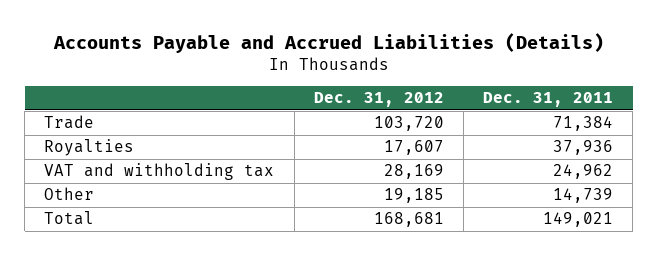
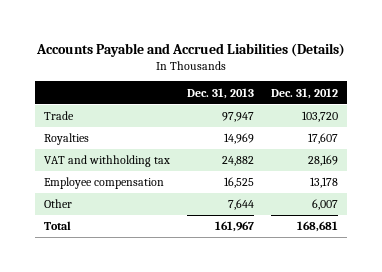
[482,92,613,108] Dec. 31, 2011 -> none
none -> [186,87,254,99] Dec. 31, 2013
none -> [43,177,164,190] Employee compensation
[383,188,444,204] 19,185 -> [312,199,339,211] 6,007

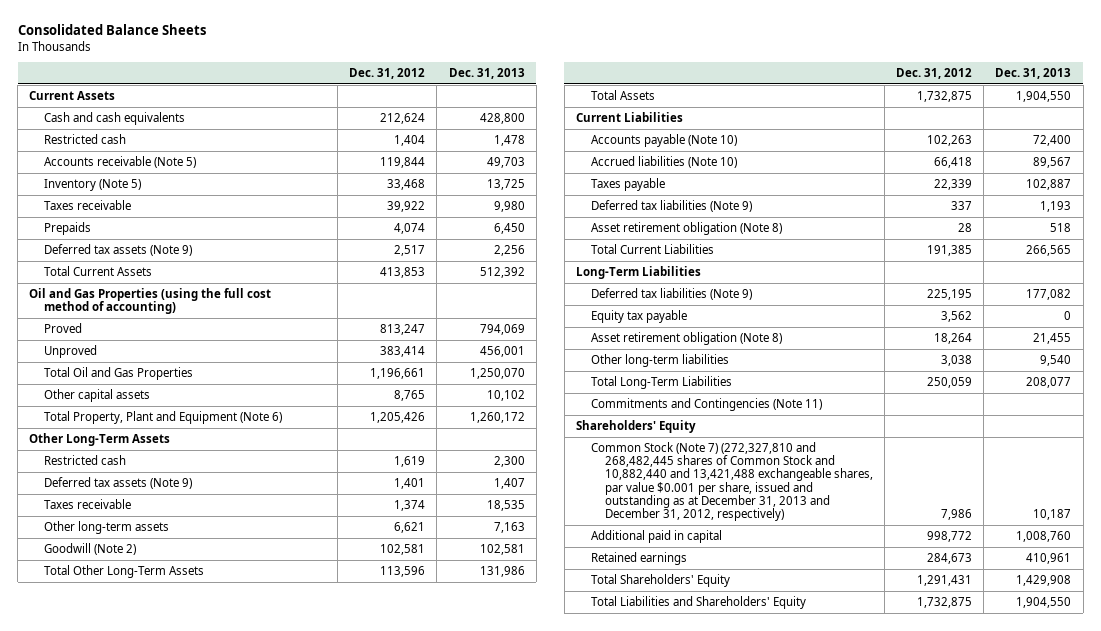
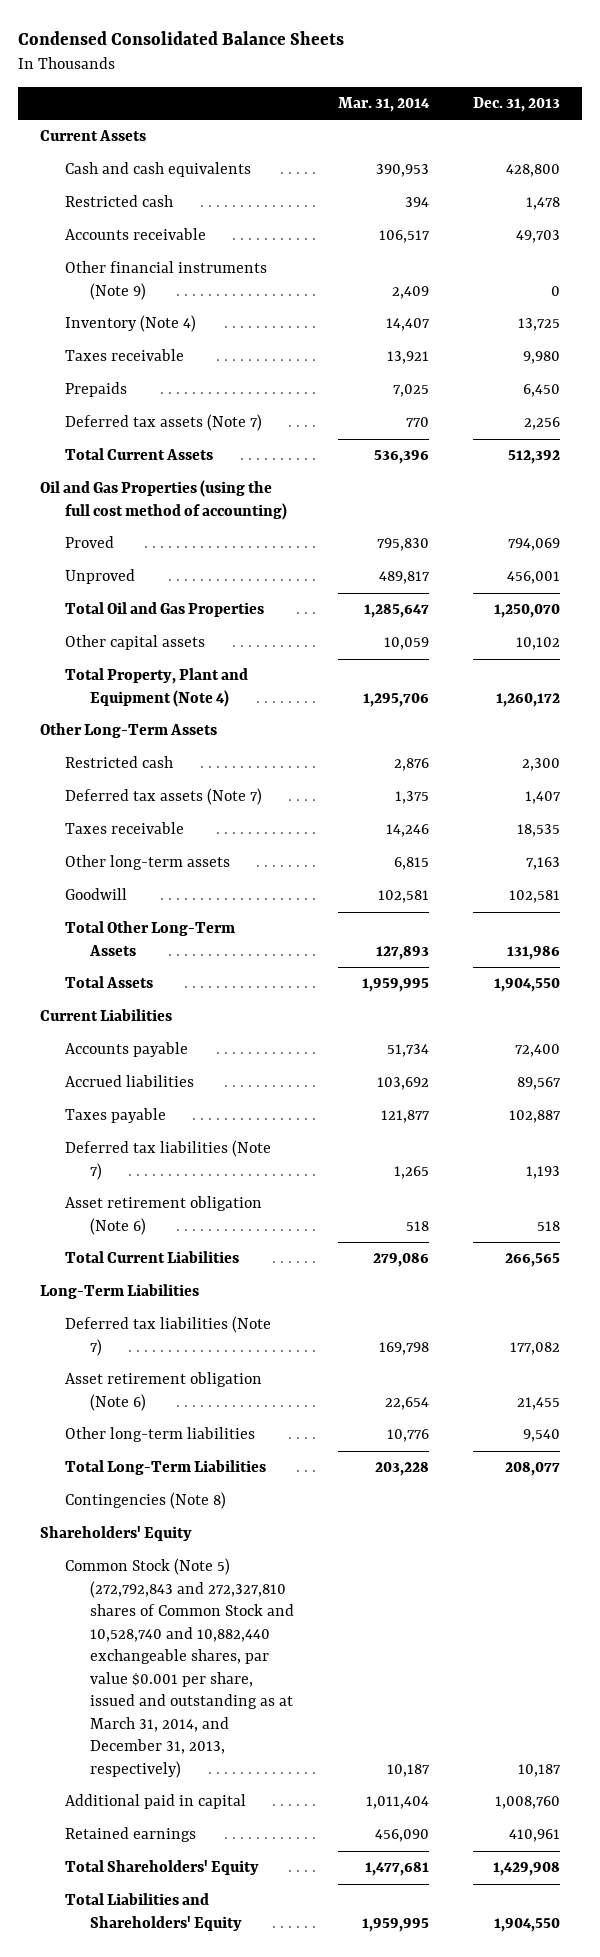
[17,24,206,36] Consolidated Balance Sheets -> [18,31,345,46] Condensed Consolidated Balance Sheets
[349,67,426,79] Dec. 31, 2012 -> none
none -> [338,96,431,112] Mar. 31, 2014
[43,156,196,169] Accounts receivable (Note 5) -> [65,228,207,241] Accounts receivable
none -> [65,261,268,300] Other financial instruments (Note 9)
[43,179,141,192] Inventory (Note 5) -> [65,315,197,333] Inventory (Note 4)
[43,244,192,257] Deferred tax assets (Note 9) -> [65,414,263,432] Deferred tax assets (Note 7)
[43,411,282,425] Total Property, Plant and Equipment (Note 6) -> [65,668,249,707] Total Property, Plant and Equipment (Note 4)
[43,477,192,490] Deferred tax assets (Note 9) -> [65,788,263,806] Deferred tax assets (Note 7)
[43,543,136,556] Goodwill (Note 2) -> [65,888,128,901] Goodwill
[590,134,737,148] Accounts payable (Note 10) -> [65,1042,189,1058] Accounts payable
[590,156,737,169] Accrued liabilities (Note 10) -> [65,1075,195,1088] Accrued liabilities
[590,200,752,213] Deferred tax liabilities (Note 9) -> [65,1140,272,1180] Deferred tax liabilities (Note 7)
[590,222,782,236] Asset retirement obligation (Note 8) -> [65,1196,263,1235] Asset retirement obligation (Note 6)
[590,310,687,324] Equity tax payable -> none
[590,288,752,301] Deferred tax liabilities (Note 9) -> [65,1316,272,1356] Deferred tax liabilities (Note 7)
[590,332,782,346] Asset retirement obligation (Note 8) -> [65,1372,263,1411] Asset retirement obligation (Note 6)
[590,398,822,412] Commitments and Contingencies (Note 11) -> [65,1492,227,1510] Contingencies (Note 8)
[590,442,873,521] Common Stock (Note 7) (272,327,810 and 268,482,445 shares of Common Stock and 10,882,440 and 13,421,488 exchangeable shares, par value $0.001 per share, issued and outstanding as at December 31, 2013 and December 31, 2012, respectively) -> [65,1558,295,1778] Common Stock (Note 5) (272,792,843 and 272,327,810 shares of Common Stock and 10,528,740 and 10,882,440 exchangeable shares, par value $0.001 per share, issued and outstanding as at March 31, 2014, and December 31, 2013, respectively)

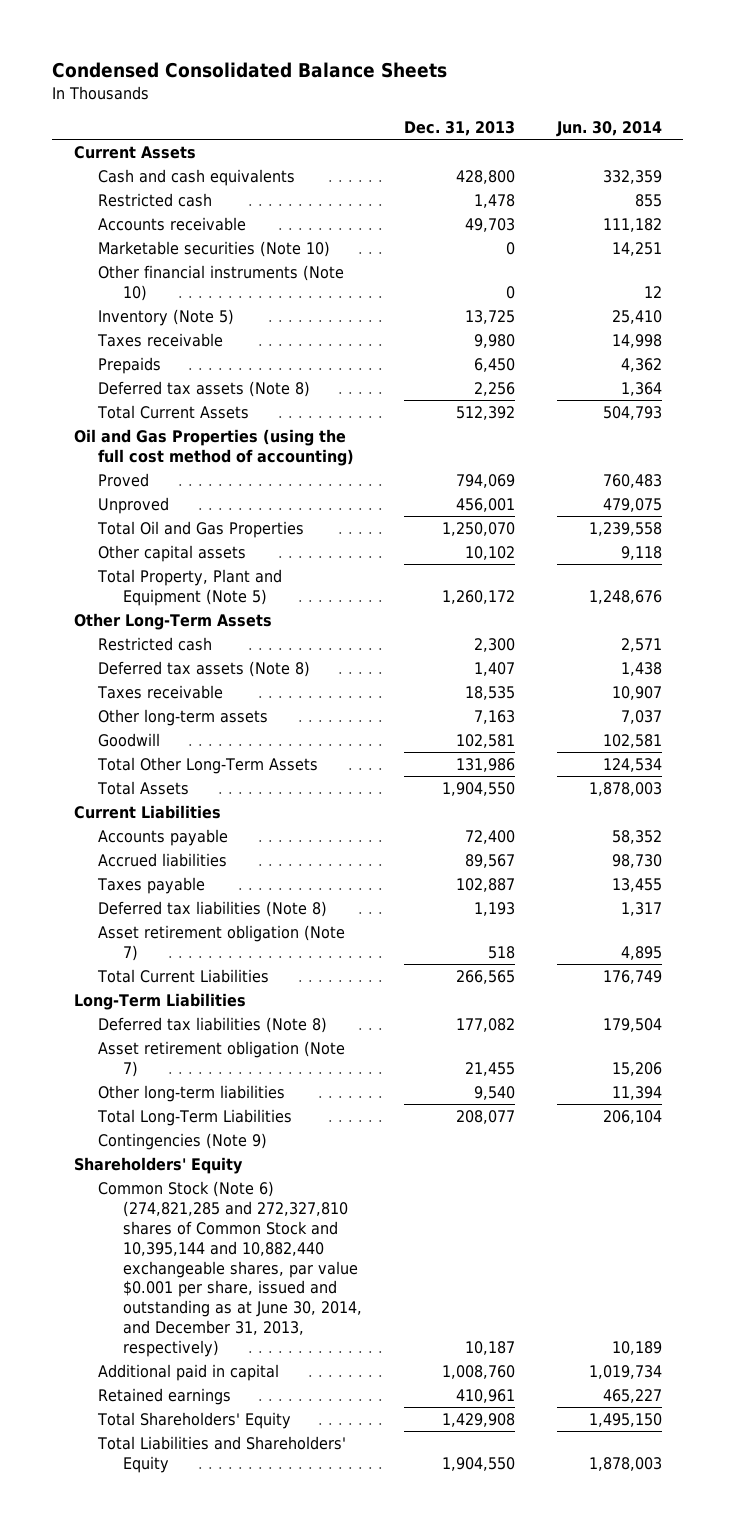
[338,96,431,112] Mar. 31, 2014 -> none
none -> [556,120,663,137] Jun. 30, 2014
none -> [98,241,331,258] Marketable securities (Note 10)
[65,261,268,300] Other financial instruments (Note 9) -> [98,265,345,301] Other financial instruments (Note 10)
[65,315,197,333] Inventory (Note 4) -> [98,309,235,327] Inventory (Note 5)
[65,414,263,432] Deferred tax assets (Note 7) -> [98,381,311,398] Deferred tax assets (Note 8)
[65,668,249,707] Total Property, Plant and Equipment (Note 4) -> [97,569,283,606] Total Property, Plant and Equipment (Note 5)
[65,788,263,806] Deferred tax assets (Note 7) -> [98,661,311,678] Deferred tax assets (Note 8)
[65,1140,272,1180] Deferred tax liabilities (Note 7) -> [98,901,328,918] Deferred tax liabilities (Note 8)
[65,1196,263,1235] Asset retirement obligation (Note 6) -> [98,925,346,961] Asset retirement obligation (Note 7)
[65,1316,272,1356] Deferred tax liabilities (Note 7) -> [98,1017,328,1034] Deferred tax liabilities (Note 8)
[65,1372,263,1411] Asset retirement obligation (Note 6) -> [98,1041,346,1077] Asset retirement obligation (Note 7)
[65,1492,227,1510] Contingencies (Note 8) -> [98,1133,268,1151] Contingencies (Note 9)
[65,1558,295,1778] Common Stock (Note 5) (272,792,843 and 272,327,810 shares of Common Stock and 10,528,740 and 10,882,440 exchangeable shares, par value $0.001 per share, issued and outstanding as at March 31, 2014, and December 31, 2013, respectively) -> [98,1181,362,1358] Common Stock (Note 6) (274,821,285 and 272,327,810 shares of Common Stock and 10,395,144 and 10,882,440 exchangeable shares, par value $0.001 per share, issued and outstanding as at June 30, 2014, and December 31, 2013, respectively)

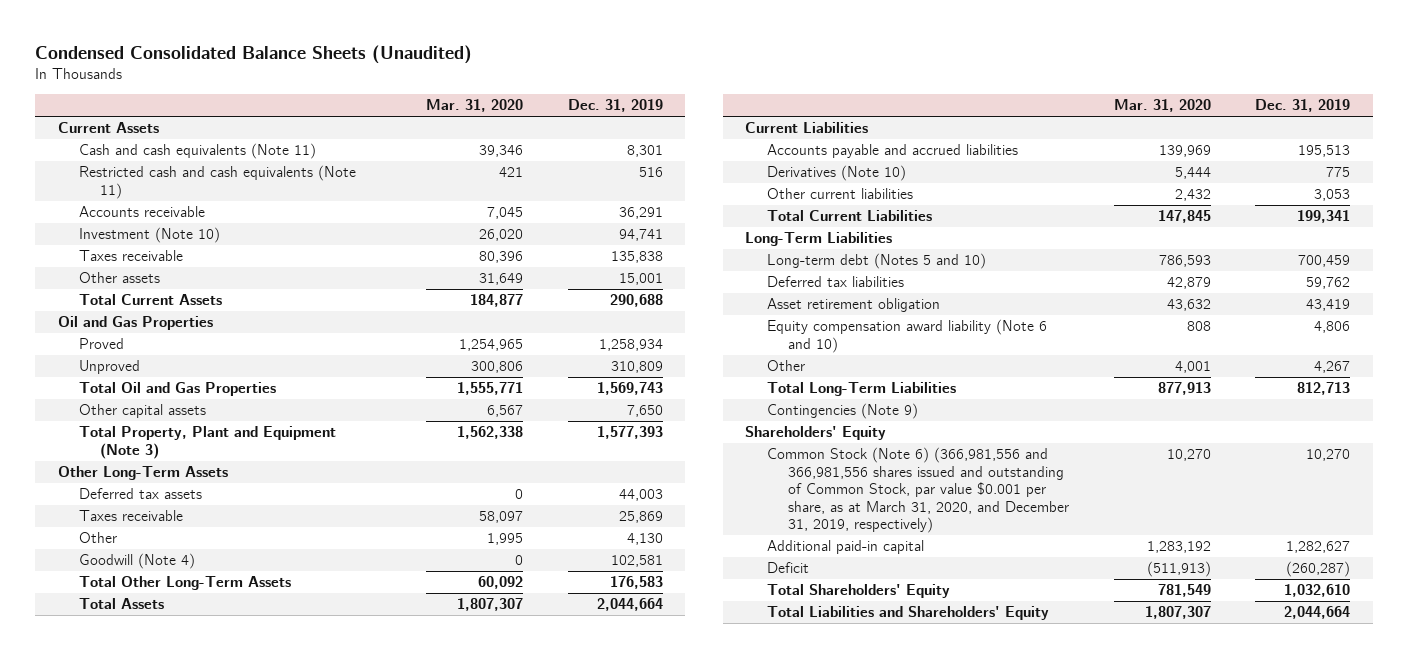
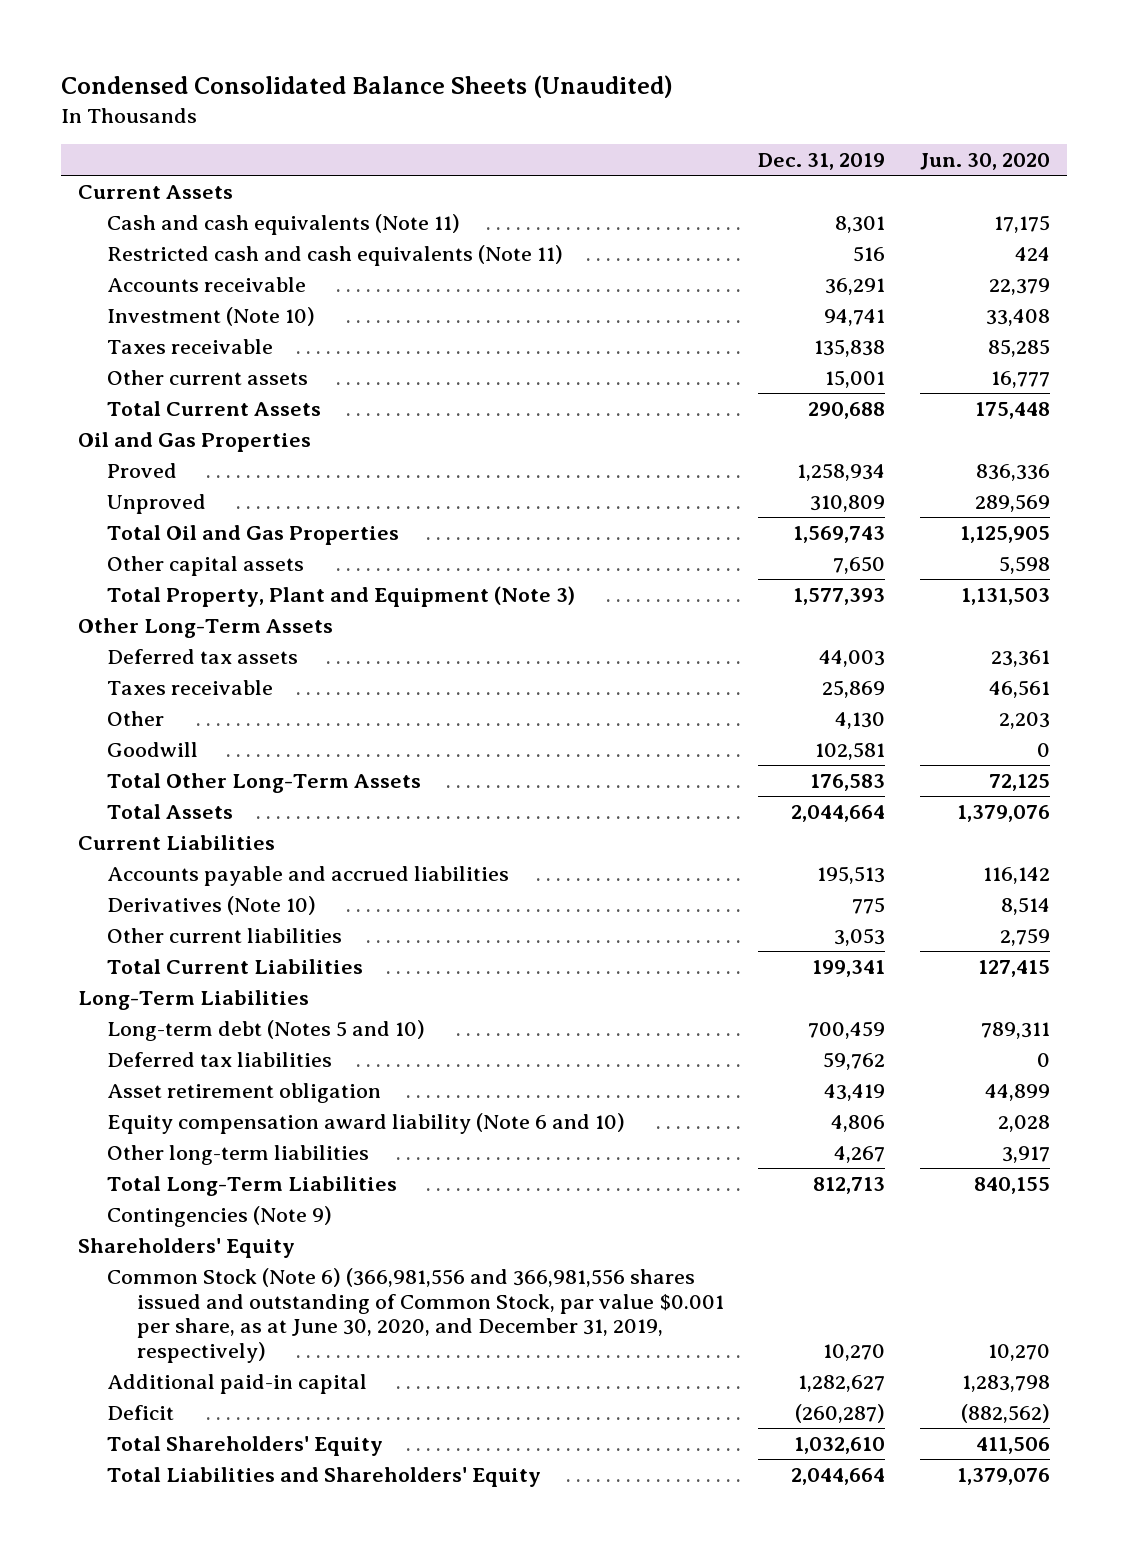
[425,99,523,113] Mar. 31, 2020 -> none
none -> [919,153,1050,171] Jun. 30, 2020
[78,272,160,284] Other assets -> [107,369,309,385] Other current assets
[78,553,195,570] Goodwill (Note 4) -> [107,741,199,757] Goodwill
[766,360,805,372] Other -> [107,1144,370,1165] Other long-term liabilities
[766,447,1069,534] Common Stock (Note 6) (366,981,556 and 366,981,556 shares issued and outstanding of Common Stock, par value $0.001 per share, as at March 31, 2020, and December 31, 2019, respectively) -> [107,1267,724,1364] Common Stock (Note 6) (366,981,556 and 366,981,556 shares issued and outstanding of Common Stock, par value $0.001 per share, as at June 30, 2020, and December 31, 2019, respectively)

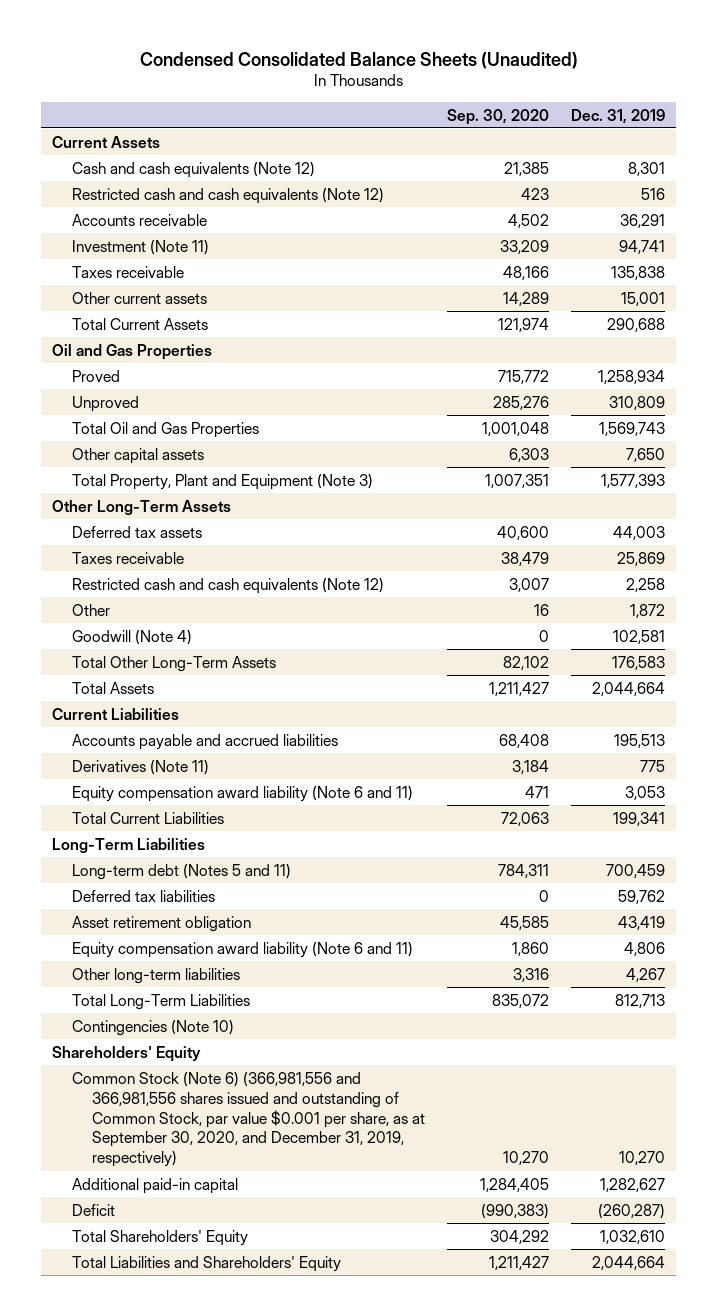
[919,153,1050,171] Jun. 30, 2020 -> none
none -> [447,108,550,125] Sep. 30, 2020
[107,213,461,235] Cash and cash equivalents (Note 11) -> [72,161,316,178] Cash and cash equivalents (Note 12)
[107,244,564,266] Restricted cash and cash equivalents (Note 11) -> [72,187,385,204] Restricted cash and cash equivalents (Note 12)
[107,306,316,326] Investment (Note 10) -> [72,239,210,255] Investment (Note 11)
none -> [72,577,385,594] Restricted cash and cash equivalents (Note 12)
[835,711,886,729] 4,130 -> [630,603,666,618] 1,872
[107,741,199,757] Goodwill -> [72,629,193,645] Goodwill (Note 4)
[107,895,317,915] Derivatives (Note 10) -> [72,759,210,775] Derivatives (Note 11)
[107,927,343,943] Other current liabilities -> [72,785,414,802] Equity compensation award liability (Note 6 and 11)
[107,1019,426,1041] Long-term debt (Notes 5 and 10) -> [72,863,292,880] Long-term debt (Notes 5 and 11)
[107,1112,626,1134] Equity compensation award liability (Note 6 and 10) -> [72,941,414,958] Equity compensation award liability (Note 6 and 11)
[107,1205,333,1227] Contingencies (Note 9) -> [72,1019,235,1036] Contingencies (Note 10)
[107,1267,724,1364] Common Stock (Note 6) (366,981,556 and 366,981,556 shares issued and outstanding of Common Stock, par value $0.001 per share, as at June 30, 2020, and December 31, 2019, respectively) -> [72,1071,426,1168] Common Stock (Note 6) (366,981,556 and 366,981,556 shares issued and outstanding of Common Stock, par value $0.001 per share, as at September 30, 2020, and December 31, 2019, respectively)

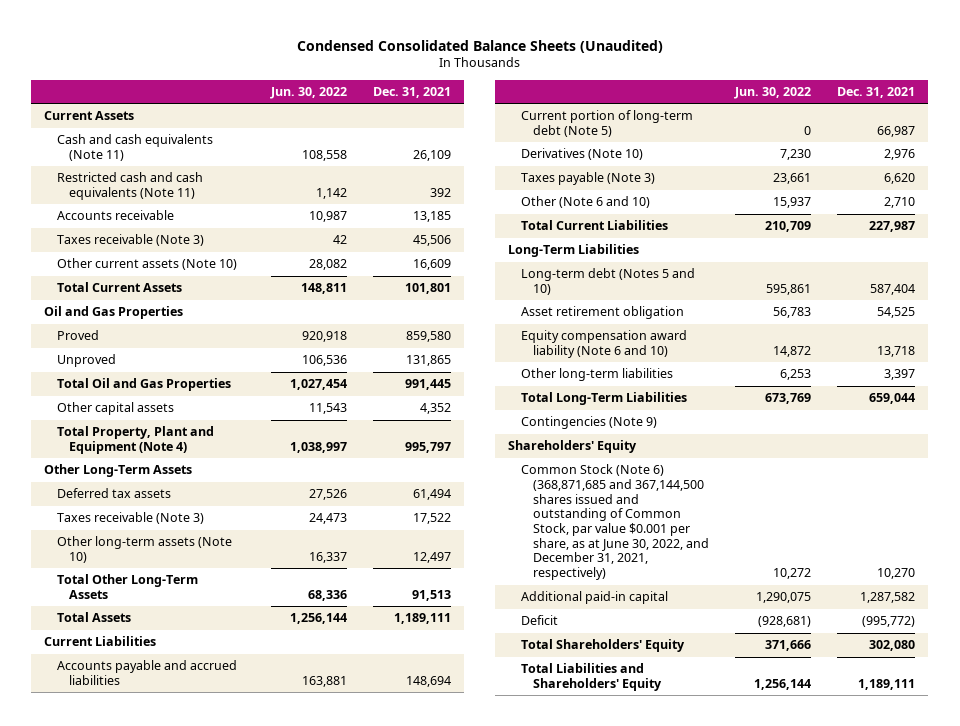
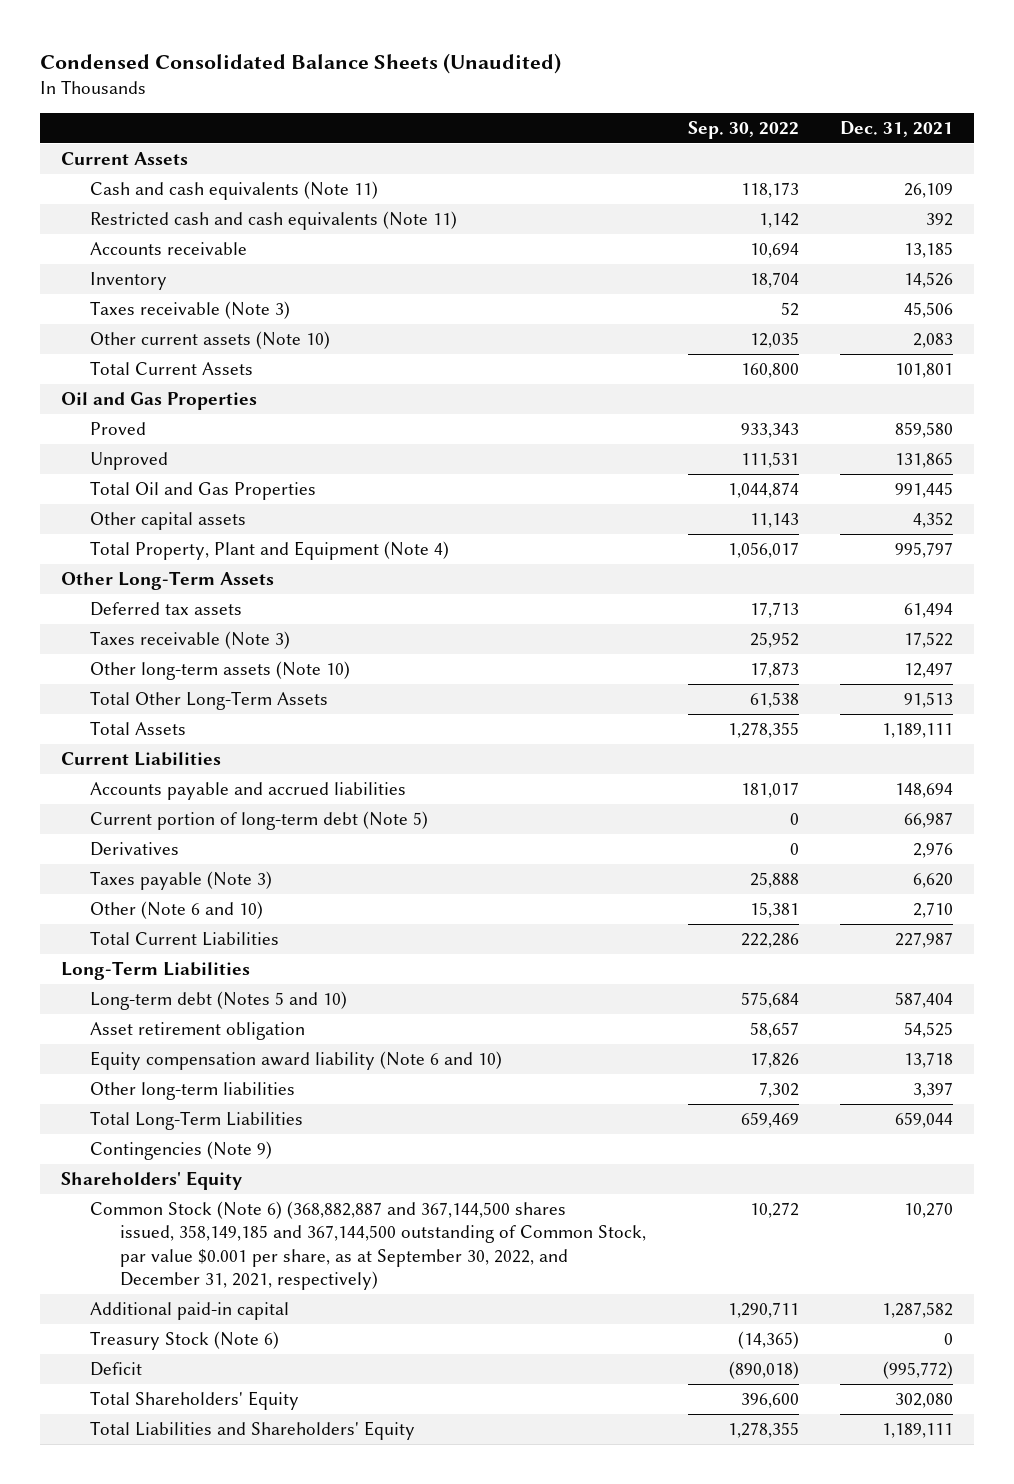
[270,86,348,99] Jun. 30, 2022 -> none
none -> [687,121,799,140] Sep. 30, 2022
none -> [90,271,168,290] Inventory
[413,259,452,271] 16,609 -> [913,332,954,348] 2,083
[520,148,643,161] Derivatives (Note 10) -> [90,841,180,856] Derivatives
[520,464,709,581] Common Stock (Note 6) (368,871,685 and 367,144,500 shares issued and outstanding of Common Stock, par value $0.001 per share, as at June 30, 2022, and December 31, 2021, respectively) -> [90,1200,647,1291] Common Stock (Note 6) (368,882,887 and 367,144,500 shares issued, 358,149,185 and 367,144,500 outstanding of Common Stock, par value $0.001 per share, as at September 30, 2022, and December 31, 2021, respectively)
none -> [90,1330,280,1350] Treasury Stock (Note 6)

